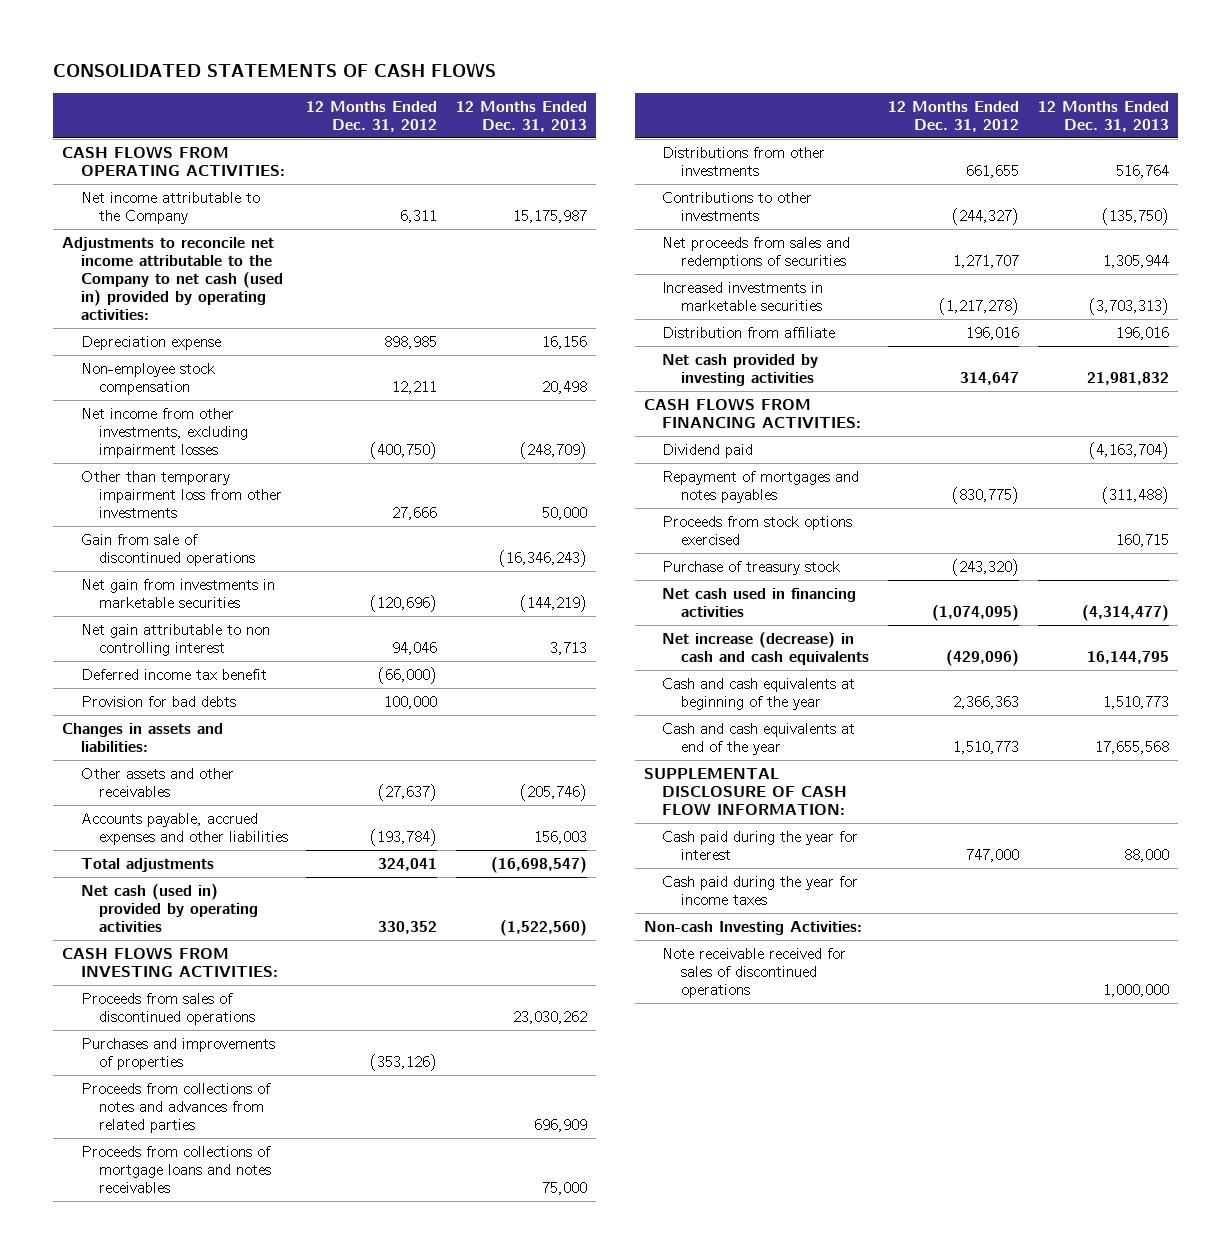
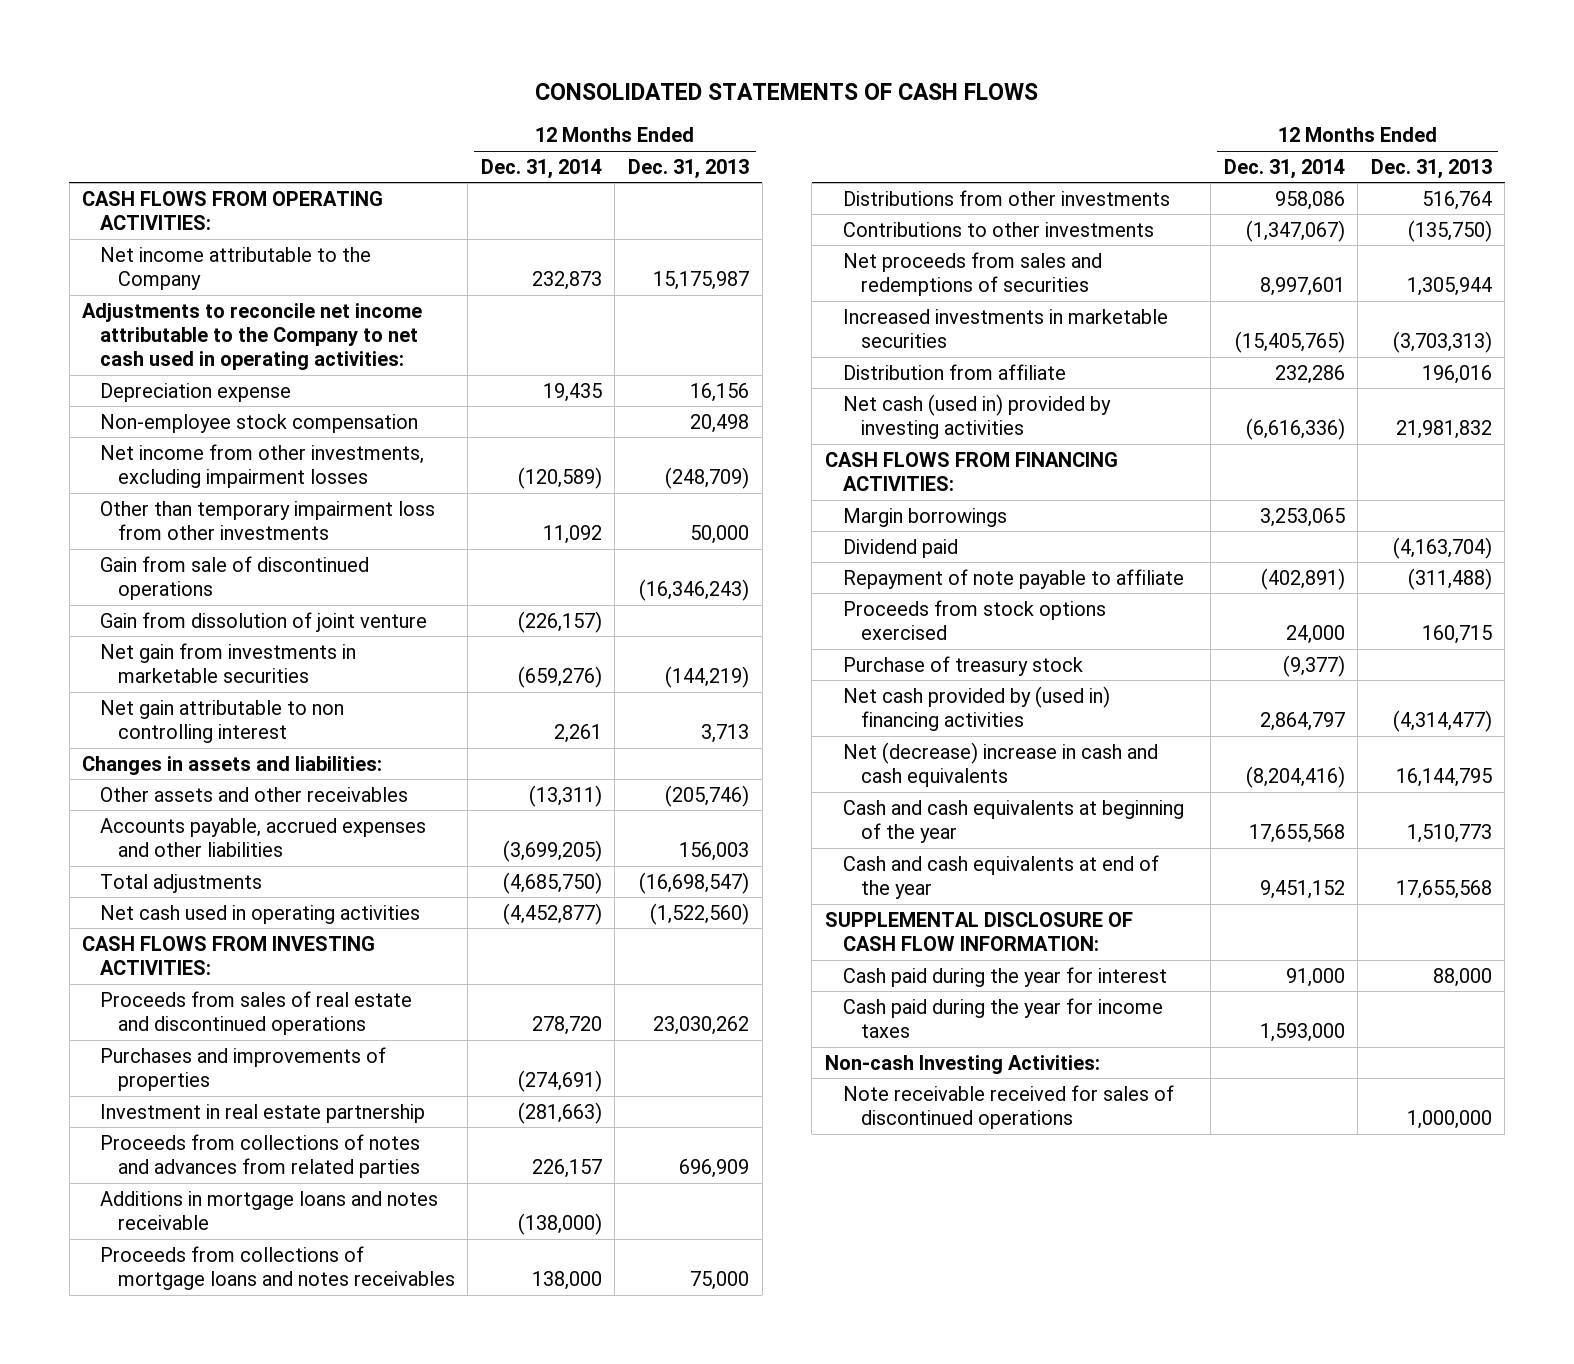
[306,100,438,132] 12 Months Ended Dec. 31, 2012 -> none
none -> [480,158,602,179] Dec. 31, 2014
[62,236,283,320] Adjustments to reconcile net income attributable to the Company to net cash (used in) provided by operating activities: -> [82,302,423,371] Adjustments to reconcile net income attributable to the Company to net cash used in operating activities:
none -> [99,611,427,632] Gain from dissolution of joint venture
[80,668,267,680] Deferred income tax benefit -> none
[80,695,236,707] Provision for bad debts -> none
[80,883,258,932] Net cash (used in) provided by operating activities -> [99,904,420,924] Net cash used in operating activities
[80,992,255,1025] Proceeds from sales of discontinued operations -> [99,990,412,1035] Proceeds from sales of real estate and discontinued operations
none -> [99,1103,425,1123] Investment in real estate partnership
none -> [99,1190,438,1230] Additions in mortgage loans and notes receivable
[662,353,819,386] Net cash provided by investing activities -> [842,393,1111,439] Net cash (used in) provided by investing activities
none -> [842,507,1007,527] Margin borrowings
[662,470,860,503] Repayment of mortgages and notes payables -> [842,568,1184,589] Repayment of note payable to affiliate
[662,587,857,617] Net cash used in financing activities -> [842,685,1110,731] Net cash provided by (used in) financing activities
[662,631,869,665] Net increase (decrease) in cash and cash equivalents -> [842,741,1158,787] Net (decrease) increase in cash and cash equivalents

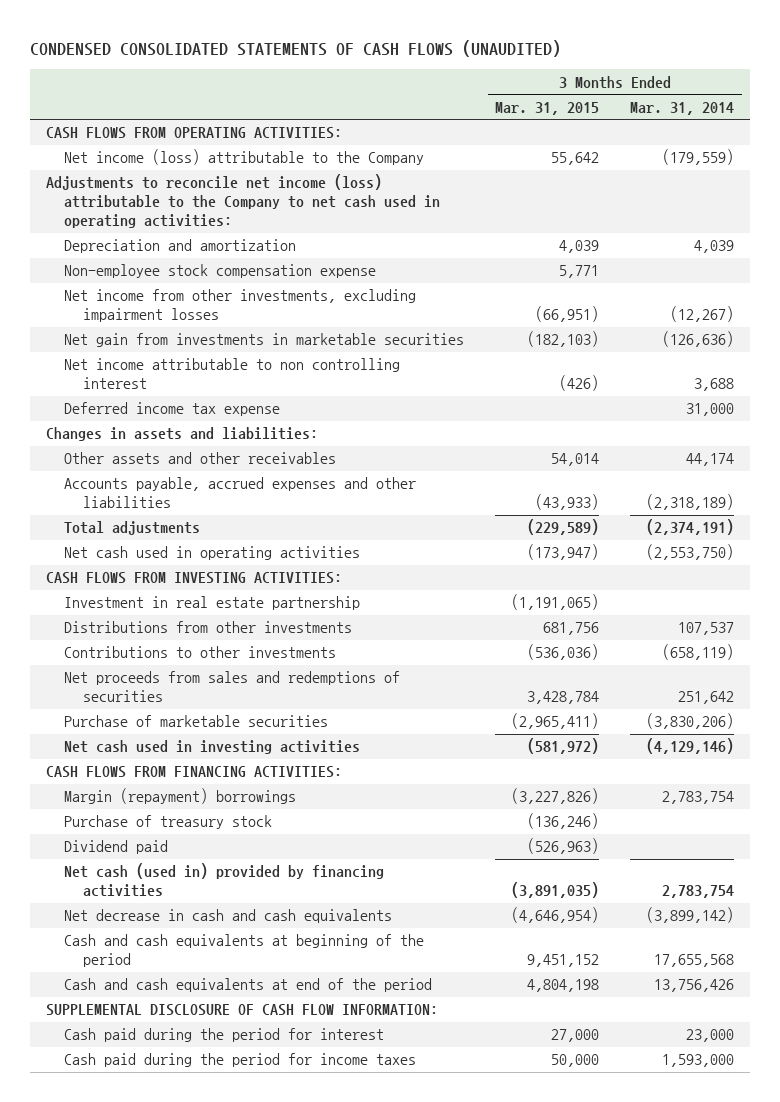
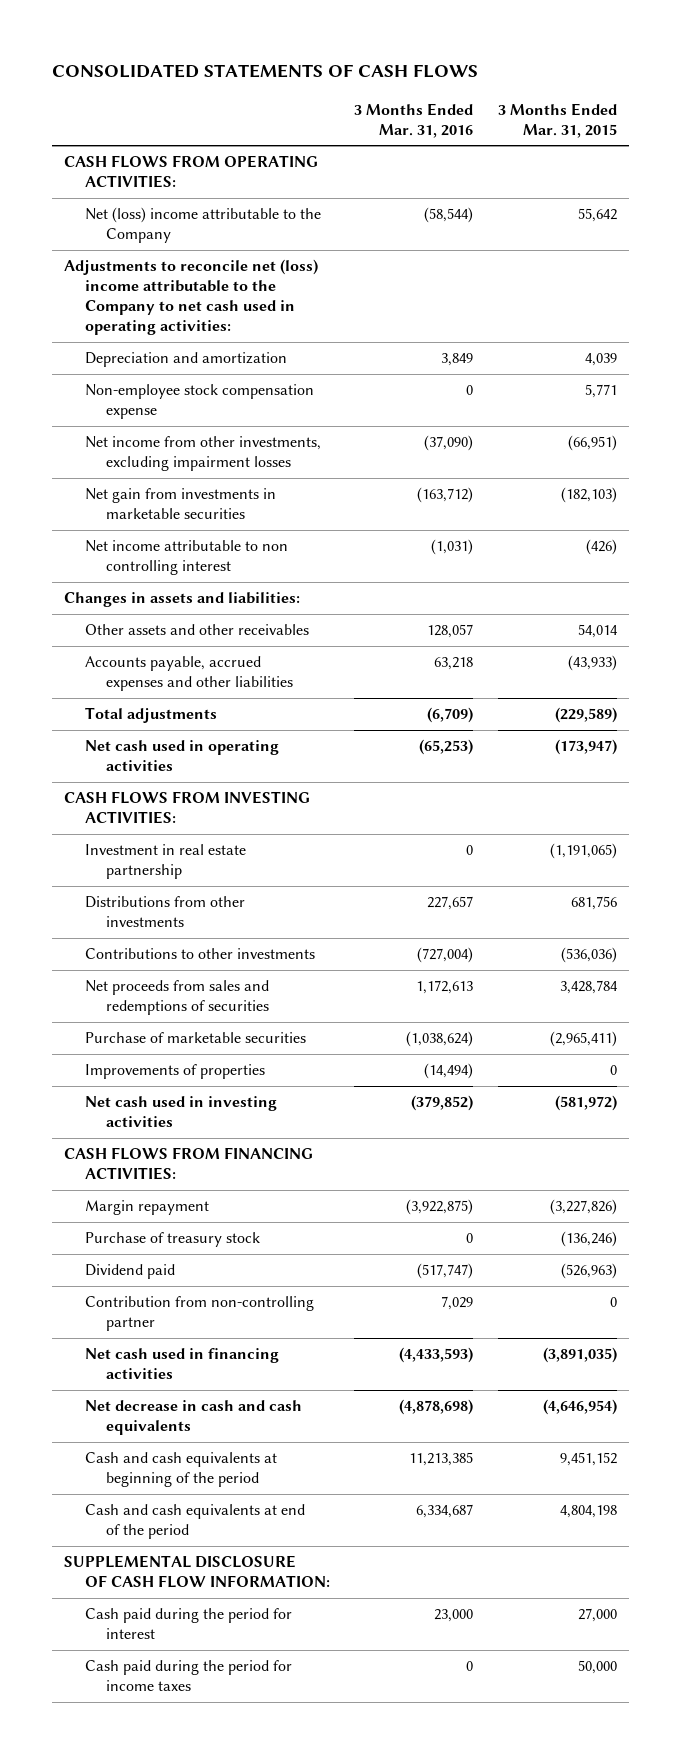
[30,39,562,57] CONDENSED CONSOLIDATED STATEMENTS OF CASH FLOWS (UNAUDITED) -> [52,64,479,79] CONSOLIDATED STATEMENTS OF CASH FLOWS
[630,101,735,115] Mar. 31, 2014 -> none
none -> [354,102,474,138] 3 Months Ended Mar. 31, 2016
[64,149,425,166] Net income (loss) attributable to the Company -> [85,207,322,244] Net (loss) income attributable to the Company
[45,174,441,229] Adjustments to reconcile net income (loss) attributable to the Company to net cash used in operating activities: -> [64,259,319,335] Adjustments to reconcile net (loss) income attributable to the Company to net cash used in operating activities:
[64,402,281,417] Deferred income tax expense -> none
none -> [85,1064,266,1080] Improvements of properties
[64,788,297,805] Margin (repayment) borrowings -> [85,1200,210,1216] Margin repayment
none -> [85,1296,315,1332] Contribution from non-controlling partner
[64,863,385,898] Net cash (used in) provided by financing activities -> [85,1348,280,1380] Net cash used in financing activities

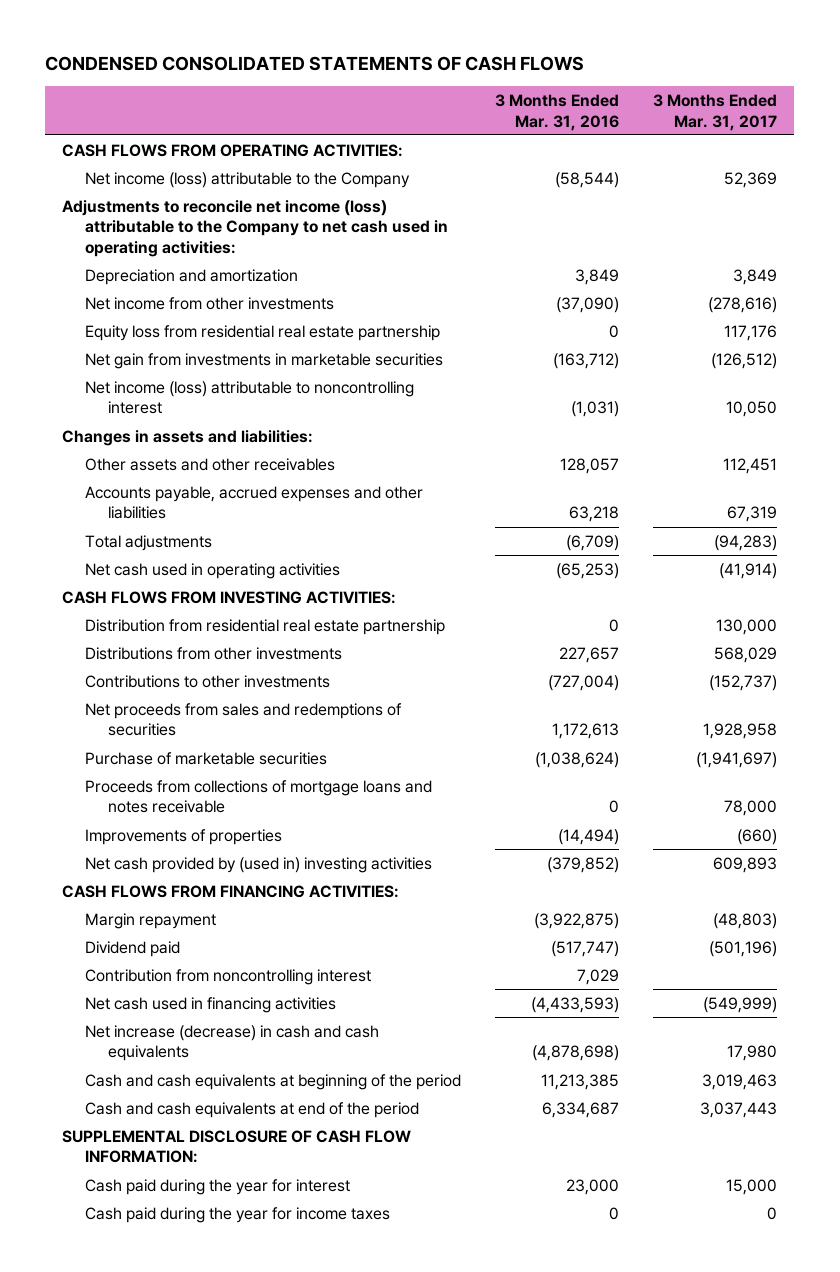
[52,64,479,79] CONSOLIDATED STATEMENTS OF CASH FLOWS -> [45,56,585,72] CONDENSED CONSOLIDATED STATEMENTS OF CASH FLOWS
[497,102,617,138] 3 Months Ended Mar. 31, 2015 -> none
none -> [653,94,778,131] 3 Months Ended Mar. 31, 2017
[85,207,322,244] Net (loss) income attributable to the Company -> [85,171,411,188] Net income (loss) attributable to the Company
[64,259,319,335] Adjustments to reconcile net (loss) income attributable to the Company to net cash used in operating activities: -> [62,199,449,258] Adjustments to reconcile net income (loss) attributable to the Company to net cash used in operating activities:
[85,384,315,420] Non-employee stock compensation expense -> none
[85,436,322,472] Net income from other investments, excluding impairment losses -> [85,296,335,310] Net income from other investments
none -> [85,324,441,341] Equity loss from residential real estate partnership
[85,540,289,576] Net income attributable to non controlling interest -> [85,380,415,415] Net income (loss) attributable to noncontrolling interest
[85,844,247,880] Investment in real estate partnership -> none
none -> [85,618,446,635] Distribution from residential real estate partnership
none -> [85,779,433,814] Proceeds from collections of mortgage loans and notes receivable
[85,1096,278,1128] Net cash used in investing activities -> [85,856,433,873] Net cash provided by (used in) investing activities
[85,1232,261,1248] Purchase of treasury stock -> none
[85,1296,315,1332] Contribution from non-controlling partner -> [85,968,372,985] Contribution from noncontrolling interest
[85,1400,303,1436] Net decrease in cash and cash equivalents -> [85,1024,380,1062] Net increase (decrease) in cash and cash equivalents
[85,1608,293,1640] Cash paid during the period for interest -> [85,1178,351,1195] Cash paid during the year for interest
[85,1660,293,1692] Cash paid during the period for income taxes -> [85,1206,391,1223] Cash paid during the year for income taxes

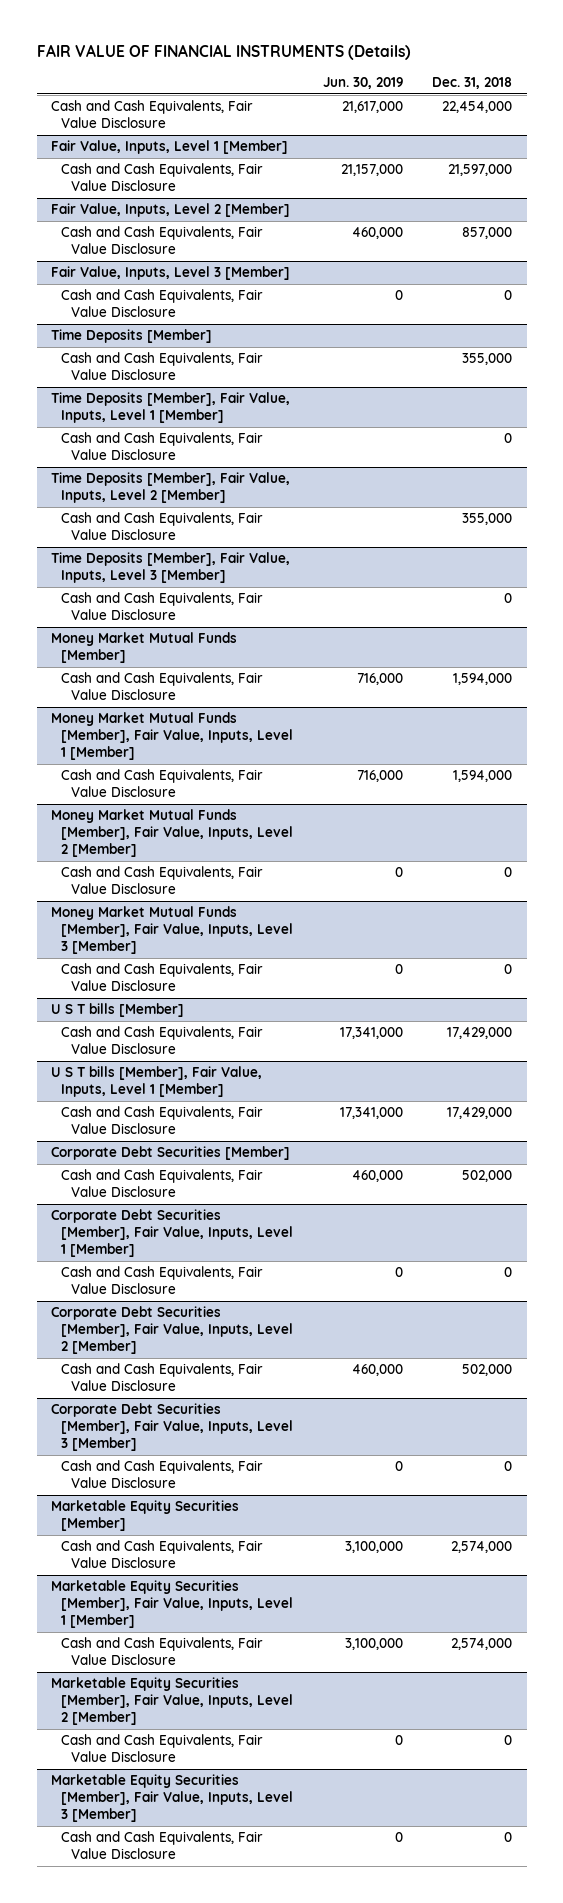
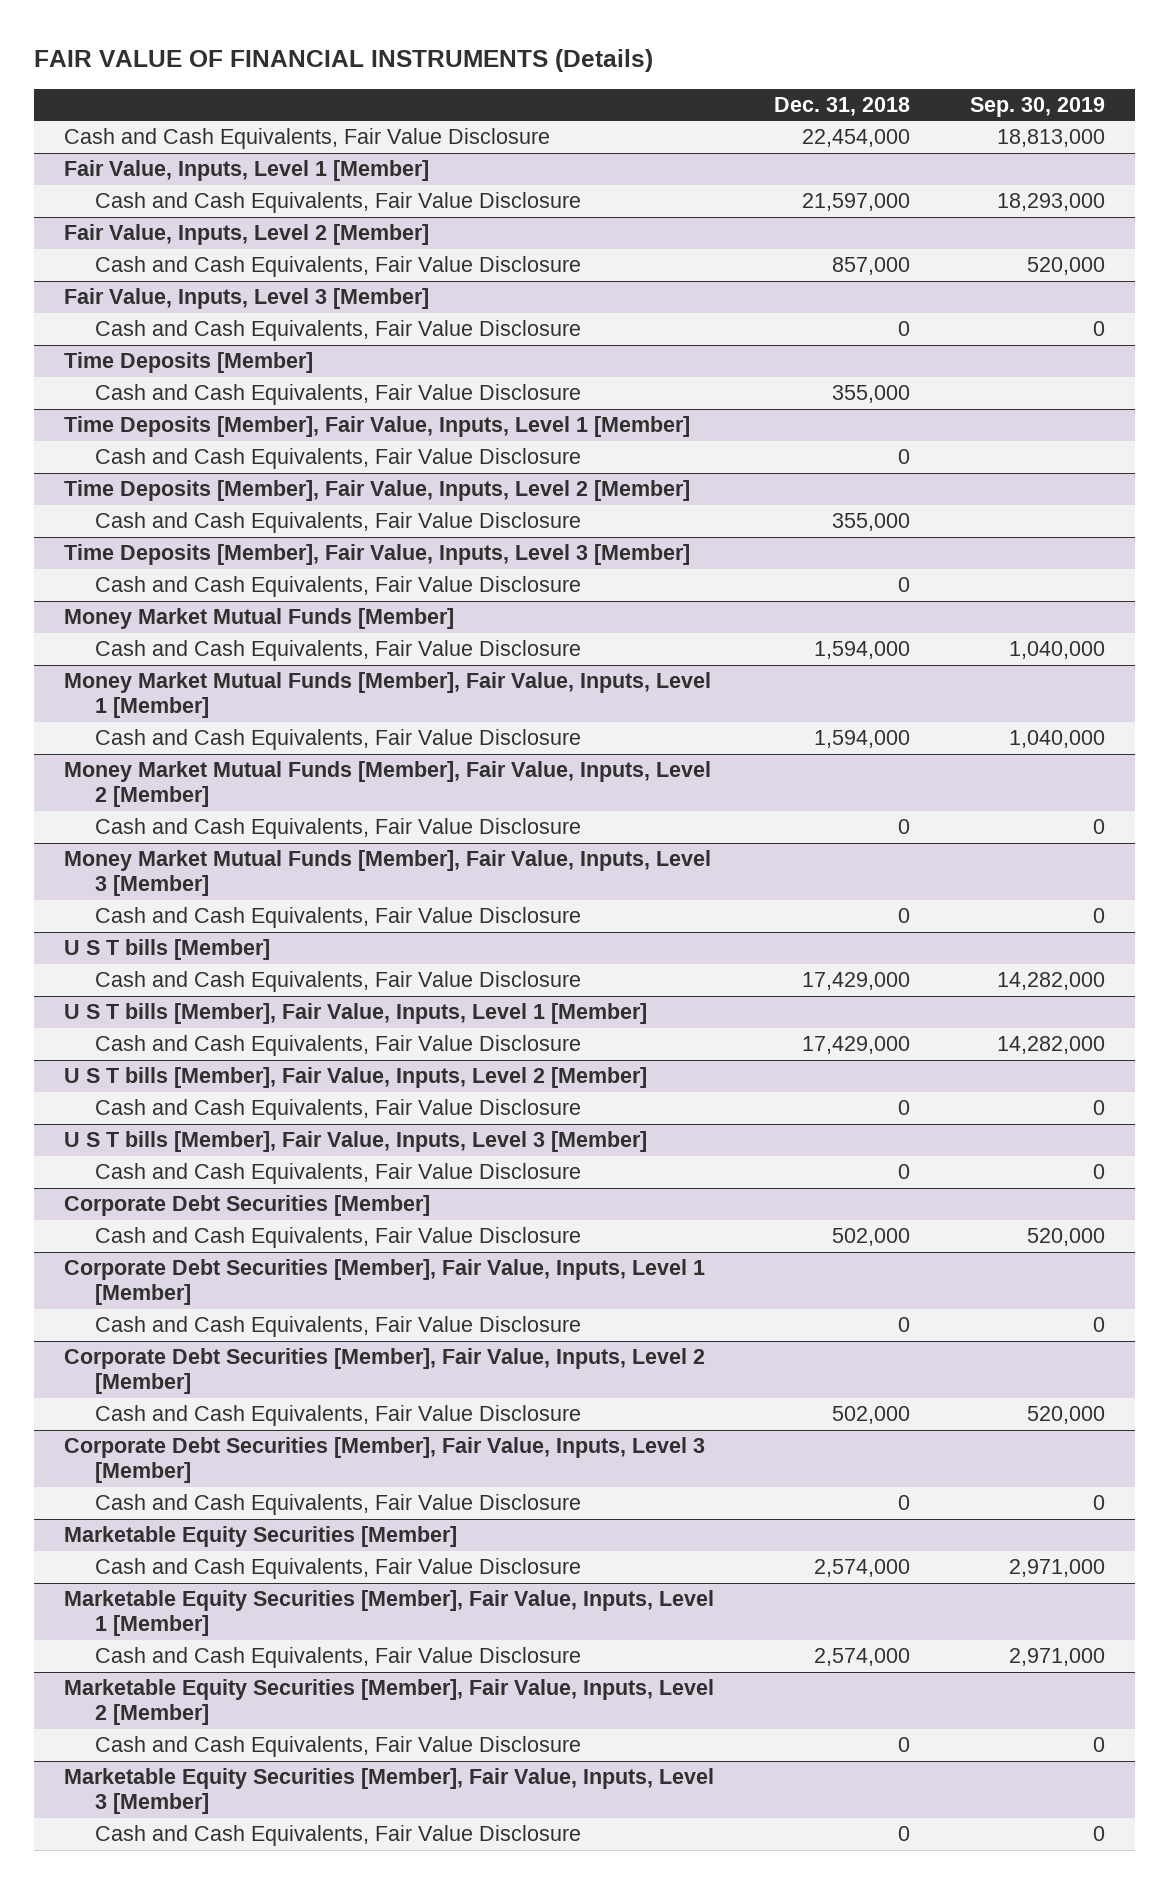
[322,77,403,90] Jun. 30, 2019 -> none
none -> [970,97,1106,118] Sep. 30, 2019
none -> [64,1067,648,1089] U S T bills [Member], Fair Value, Inputs, Level 2 [Member]
none -> [95,1099,582,1121] Cash and Cash Equivalents, Fair Value Disclosure
none -> [64,1131,648,1153] U S T bills [Member], Fair Value, Inputs, Level 3 [Member]
none -> [95,1163,582,1185] Cash and Cash Equivalents, Fair Value Disclosure

